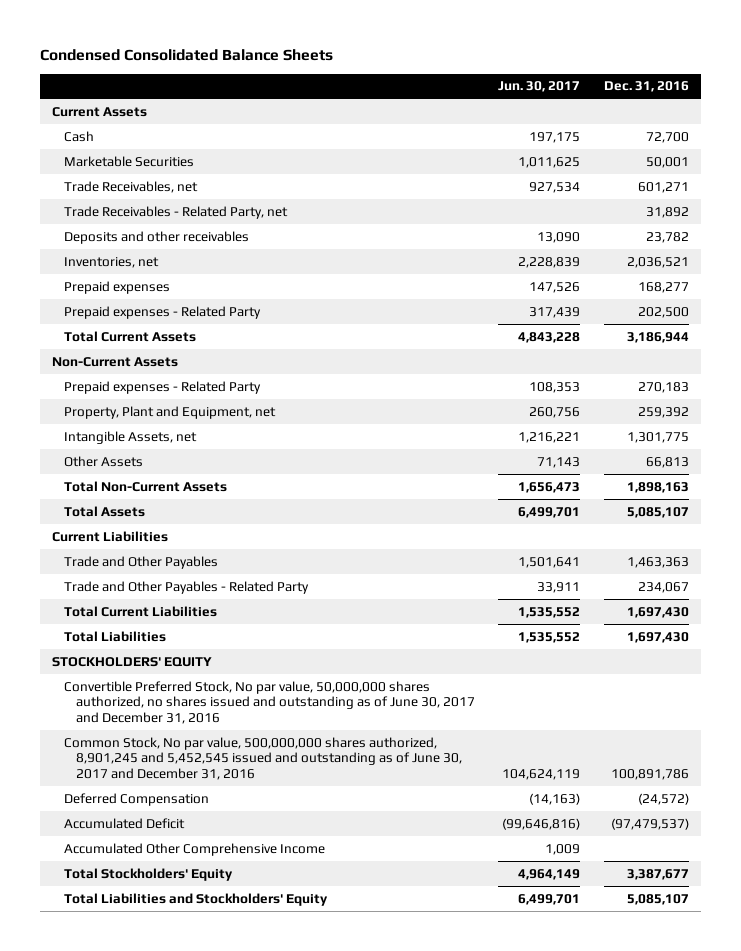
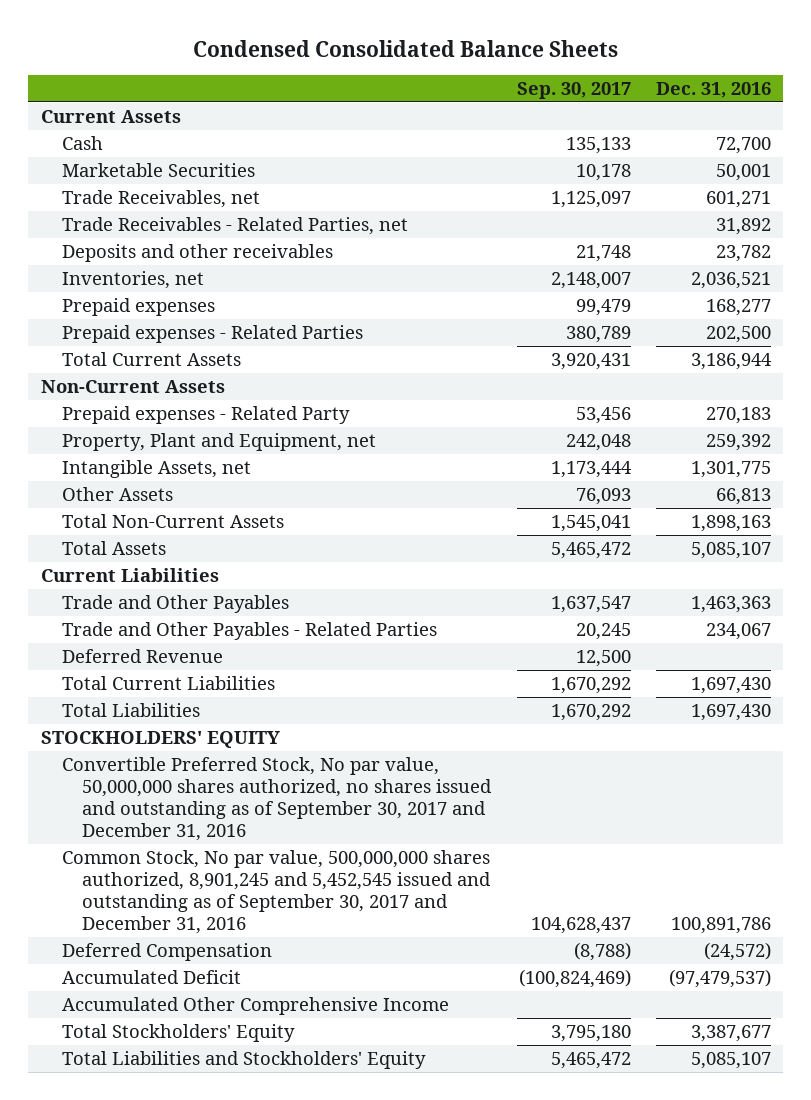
[498,81,581,93] Jun. 30, 2017 -> none
none -> [516,82,631,100] Sep. 30, 2017
[63,205,288,219] Trade Receivables - Related Party, net -> [61,216,408,235] Trade Receivables - Related Parties, net
[63,305,261,319] Prepaid expenses - Related Party -> [61,324,363,343] Prepaid expenses - Related Parties
[63,580,309,594] Trade and Other Payables - Related Party -> [61,621,437,640] Trade and Other Payables - Related Parties
none -> [61,648,223,663] Deferred Revenue
[63,680,475,724] Convertible Preferred Stock, No par value, 50,000,000 shares authorized, no shares issued and outstanding as of June 30, 2017 and December 31, 2016 -> [61,756,493,842] Convertible Preferred Stock, No par value, 50,000,000 shares authorized, no shares issued and outstanding as of September 30, 2017 and December 31, 2016
[63,736,462,780] Common Stock, No par value, 500,000,000 shares authorized, 8,901,245 and 5,452,545 issued and outstanding as of June 30, 2017 and December 31, 2016 -> [61,849,492,935] Common Stock, No par value, 500,000,000 shares authorized, 8,901,245 and 5,452,545 issued and outstanding as of September 30, 2017 and December 31, 2016

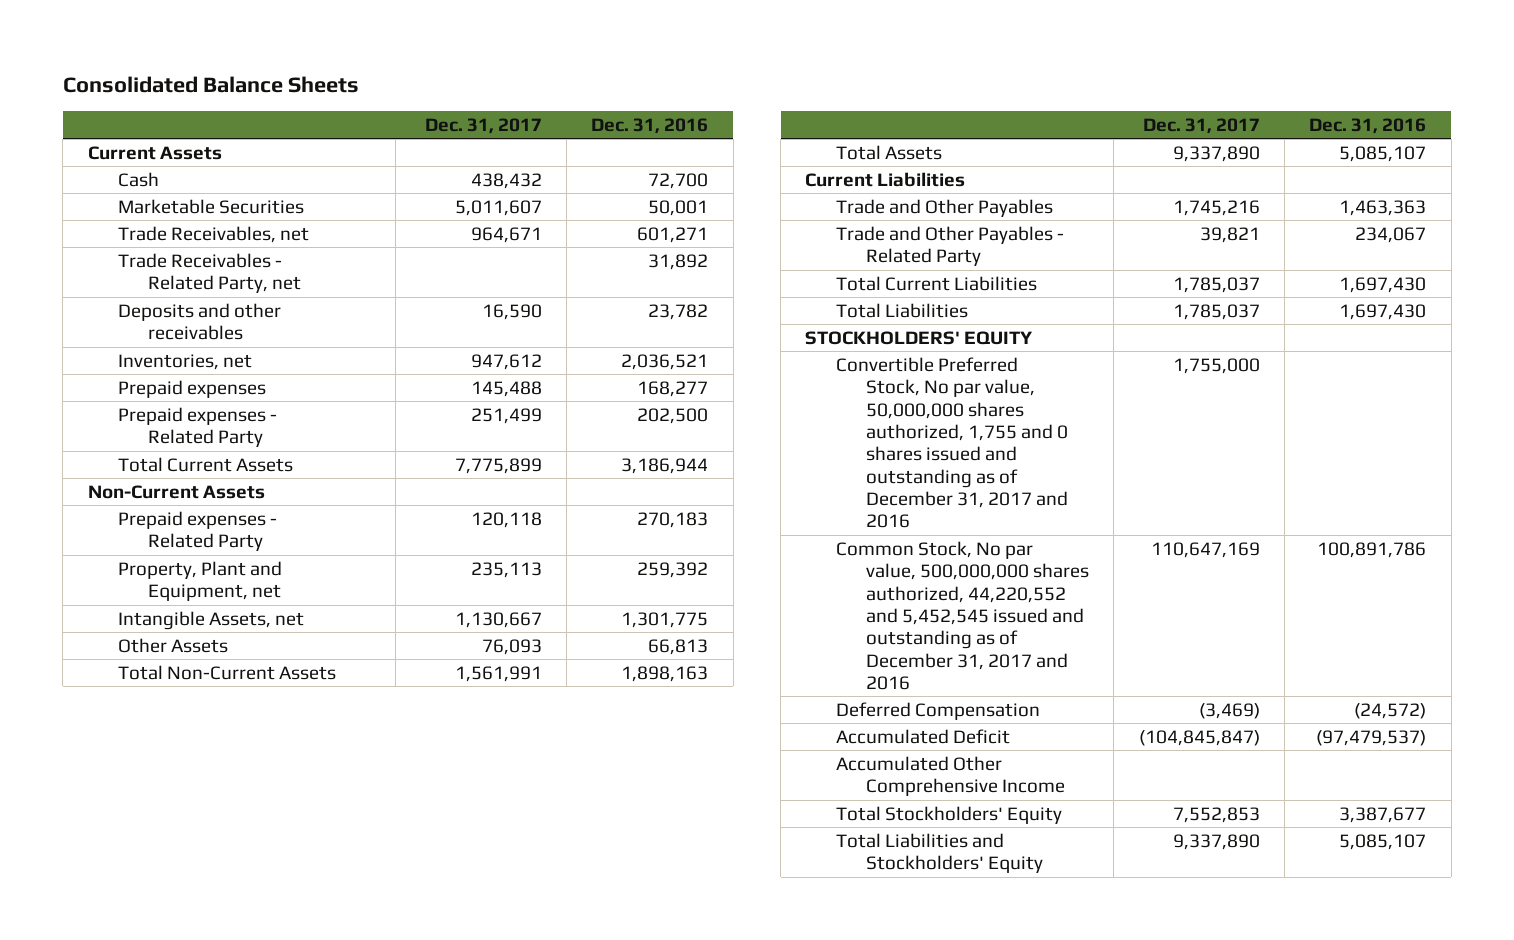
[192,39,618,57] Condensed Consolidated Balance Sheets -> [62,76,359,94] Consolidated Balance Sheets
[516,82,631,100] Sep. 30, 2017 -> none
none -> [424,117,542,134] Dec. 31, 2017
[61,216,408,235] Trade Receivables - Related Parties, net -> [117,252,301,294] Trade Receivables - Related Party, net
[61,324,363,343] Prepaid expenses - Related Parties -> [117,406,277,448] Prepaid expenses - Related Party
[61,648,223,663] Deferred Revenue -> none
[61,621,437,640] Trade and Other Payables - Related Parties -> [835,225,1064,267] Trade and Other Payables - Related Party
[61,756,493,842] Convertible Preferred Stock, No par value, 50,000,000 shares authorized, no shares issued and outstanding as of September 30, 2017 and December 31, 2016 -> [835,356,1068,529] Convertible Preferred Stock, No par value, 50,000,000 shares authorized, 1,755 and 0 shares issued and outstanding as of December 31, 2017 and 2016
[61,849,492,935] Common Stock, No par value, 500,000,000 shares authorized, 8,901,245 and 5,452,545 issued and outstanding as of September 30, 2017 and December 31, 2016 -> [835,540,1089,690] Common Stock, No par value, 500,000,000 shares authorized, 44,220,552 and 5,452,545 issued and outstanding as of December 31, 2017 and 2016

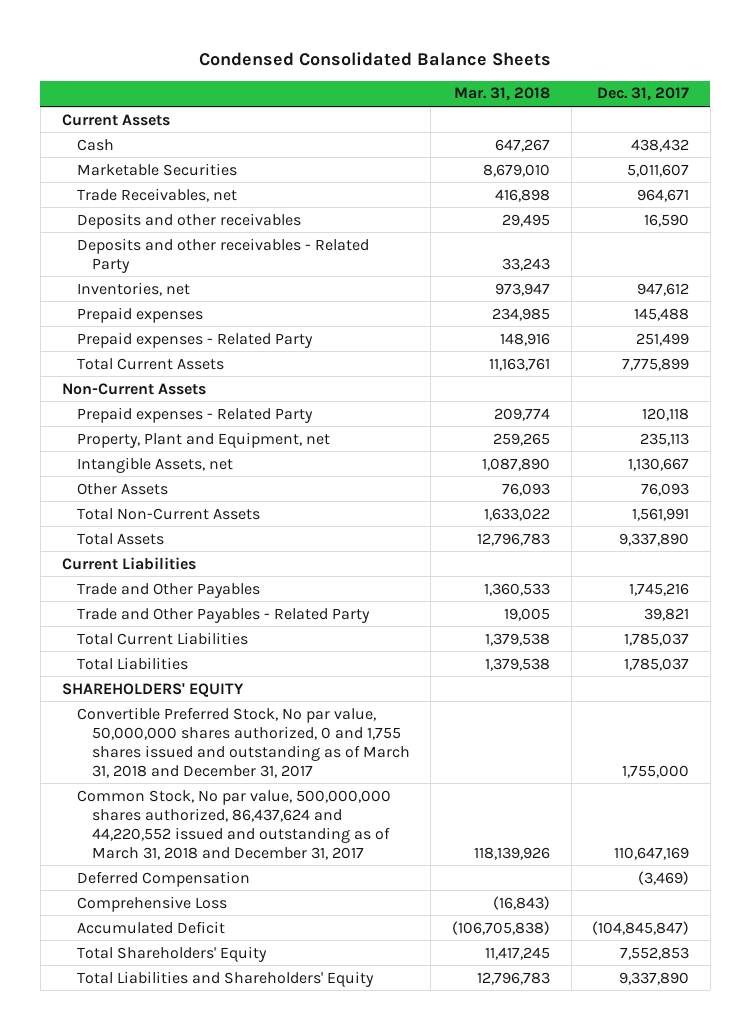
[62,76,359,94] Consolidated Balance Sheets -> [199,52,552,67] Condensed Consolidated Balance Sheets
[591,117,709,134] Dec. 31, 2016 -> none
none -> [454,87,551,102] Mar. 31, 2018
[117,252,301,294] Trade Receivables - Related Party, net -> none
none -> [76,237,369,273] Deposits and other receivables - Related Party
[805,330,1034,345] STOCKHOLDERS' EQUITY -> [61,682,244,697] SHAREHOLDERS' EQUITY
[835,356,1068,529] Convertible Preferred Stock, No par value, 50,000,000 shares authorized, 1,755 and 0 shares issued and outstanding as of December 31, 2017 and 2016 -> [76,706,410,778] Convertible Preferred Stock, No par value, 50,000,000 shares authorized, 0 and 1,755 shares issued and outstanding as of March 31, 2018 and December 31, 2017
[835,540,1089,690] Common Stock, No par value, 500,000,000 shares authorized, 44,220,552 and 5,452,545 issued and outstanding as of December 31, 2017 and 2016 -> [76,789,391,860] Common Stock, No par value, 500,000,000 shares authorized, 86,437,624 and 44,220,552 issued and outstanding as of March 31, 2018 and December 31, 2017
none -> [76,895,227,912] Comprehensive Loss
[835,755,1065,797] Accumulated Other Comprehensive Income -> none
[835,805,1062,824] Total Stockholders' Equity -> [76,945,267,962] Total Shareholders' Equity
[835,832,1043,874] Total Liabilities and Stockholders' Equity -> [76,970,374,987] Total Liabilities and Shareholders' Equity

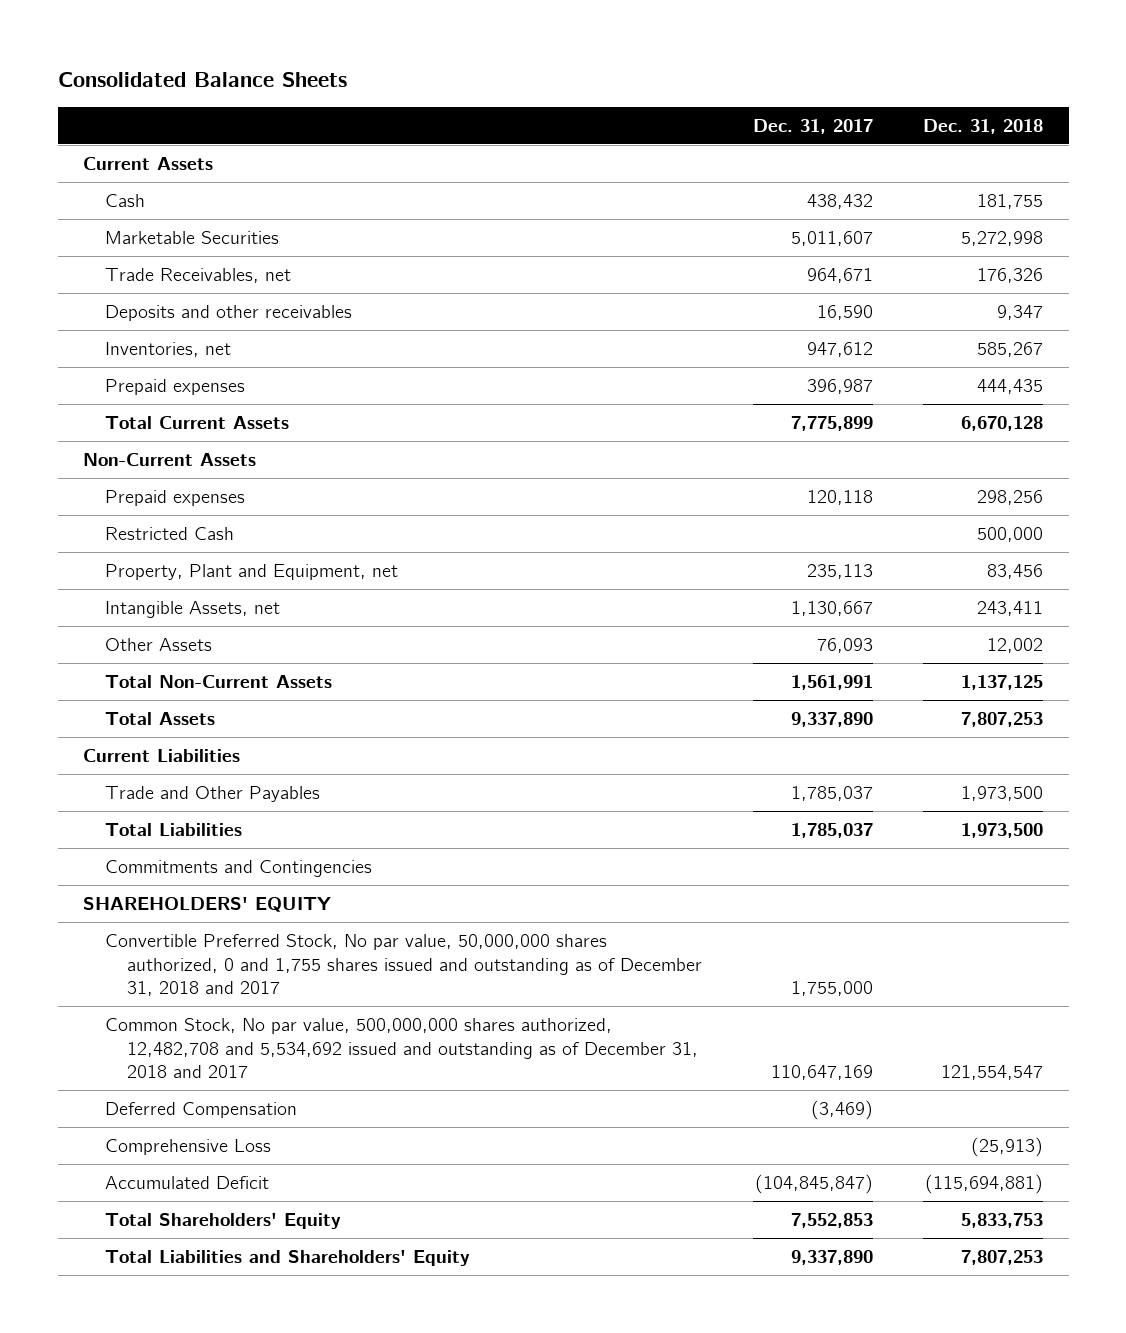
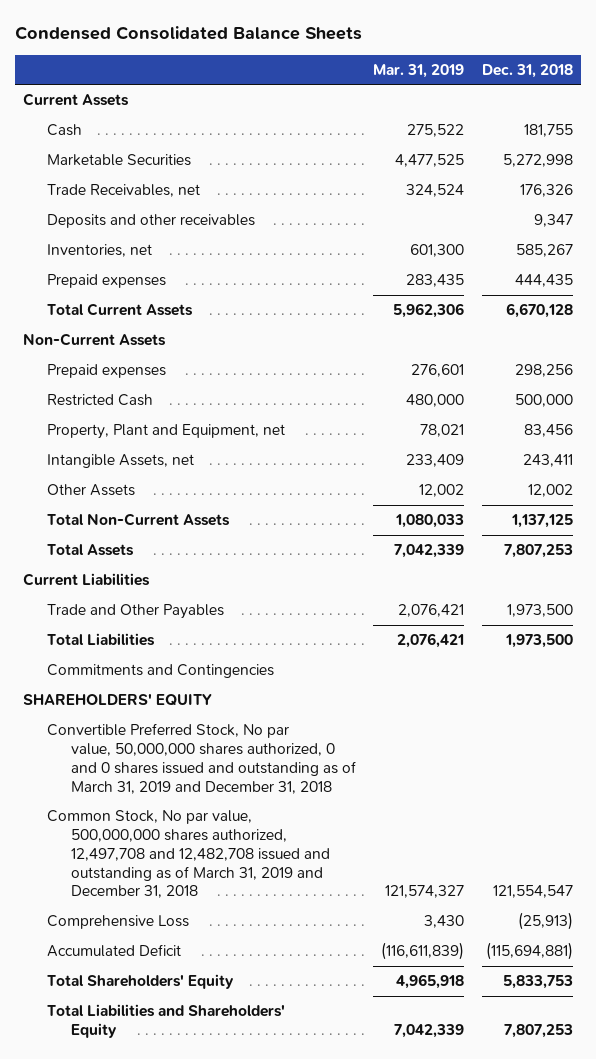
[57,72,347,88] Consolidated Balance Sheets -> [14,25,362,40] Condensed Consolidated Balance Sheets
[752,118,873,134] Dec. 31, 2017 -> none
none -> [373,63,465,78] Mar. 31, 2019
[104,1102,297,1119] Deferred Compensation -> none
[104,934,702,997] Convertible Preferred Stock, No par value, 50,000,000 shares authorized, 0 and 1,755 shares issued and outstanding as of December 31, 2018 and 2017 -> [47,723,356,794] Convertible Preferred Stock, No par value, 50,000,000 shares authorized, 0 and 0 shares issued and outstanding as of March 31, 2019 and December 31, 2018
[104,1018,698,1079] Common Stock, No par value, 500,000,000 shares authorized, 12,482,708 and 5,534,692 issued and outstanding as of December 31, 2018 and 2017 -> [47,810,330,899] Common Stock, No par value, 500,000,000 shares authorized, 12,497,708 and 12,482,708 issued and outstanding as of March 31, 2019 and December 31, 2018

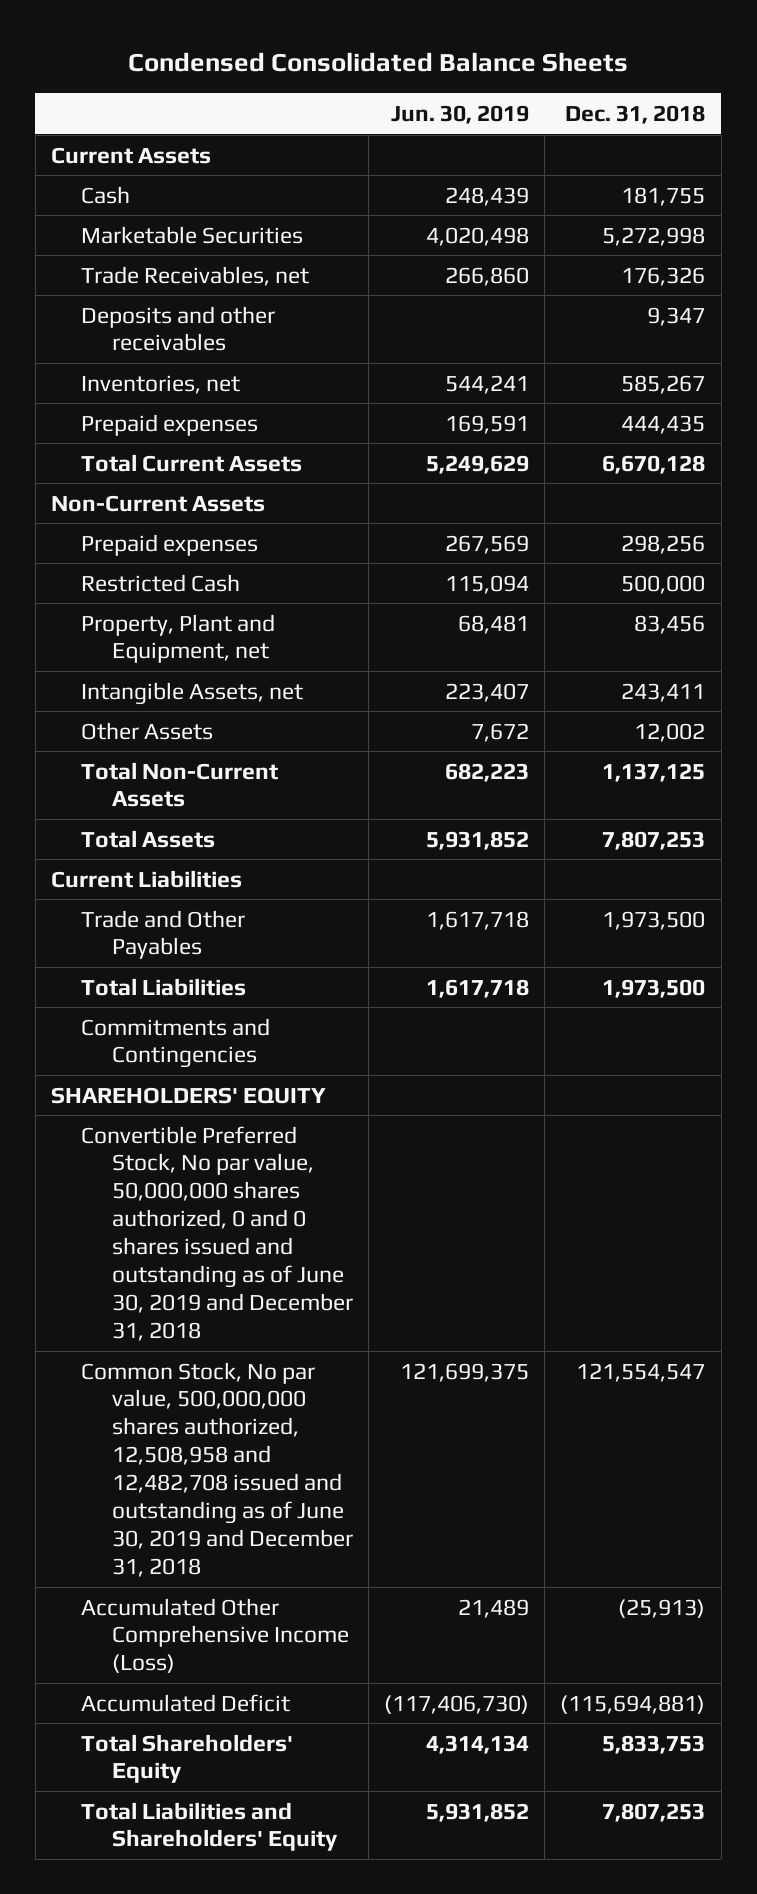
[373,63,465,78] Mar. 31, 2019 -> none
none -> [391,104,530,124] Jun. 30, 2019
[47,723,356,794] Convertible Preferred Stock, No par value, 50,000,000 shares authorized, 0 and 0 shares issued and outstanding as of March 31, 2019 and December 31, 2018 -> [81,1125,353,1341] Convertible Preferred Stock, No par value, 50,000,000 shares authorized, 0 and 0 shares issued and outstanding as of June 30, 2019 and December 31, 2018
[47,810,330,899] Common Stock, No par value, 500,000,000 shares authorized, 12,497,708 and 12,482,708 issued and outstanding as of March 31, 2019 and December 31, 2018 -> [81,1361,353,1577] Common Stock, No par value, 500,000,000 shares authorized, 12,508,958 and 12,482,708 issued and outstanding as of June 30, 2019 and December 31, 2018
[47,915,190,930] Comprehensive Loss -> [81,1597,349,1674] Accumulated Other Comprehensive Income (Loss)

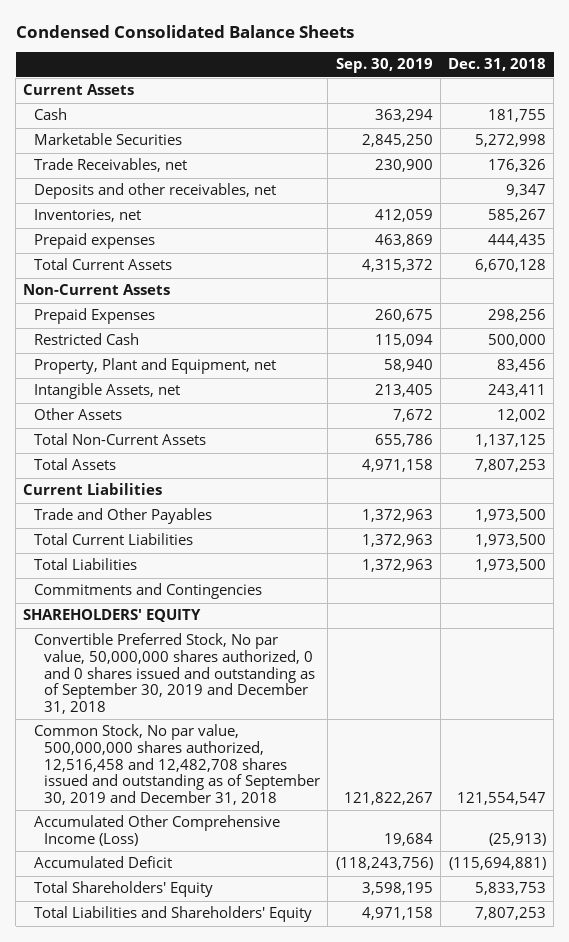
[391,104,530,124] Jun. 30, 2019 -> none
none -> [335,58,433,74] Sep. 30, 2019
[81,305,276,352] Deposits and other receivables -> [33,183,276,200] Deposits and other receivables, net
[81,533,259,556] Prepaid expenses -> [33,308,155,325] Prepaid Expenses
none -> [33,533,193,546] Total Current Liabilities
[81,1125,353,1341] Convertible Preferred Stock, No par value, 50,000,000 shares authorized, 0 and 0 shares issued and outstanding as of June 30, 2019 and December 31, 2018 -> [33,633,316,714] Convertible Preferred Stock, No par value, 50,000,000 shares authorized, 0 and 0 shares issued and outstanding as of September 30, 2019 and December 31, 2018
[81,1361,353,1577] Common Stock, No par value, 500,000,000 shares authorized, 12,508,958 and 12,482,708 issued and outstanding as of June 30, 2019 and December 31, 2018 -> [33,724,321,805] Common Stock, No par value, 500,000,000 shares authorized, 12,516,458 and 12,482,708 shares issued and outstanding as of September 30, 2019 and December 31, 2018

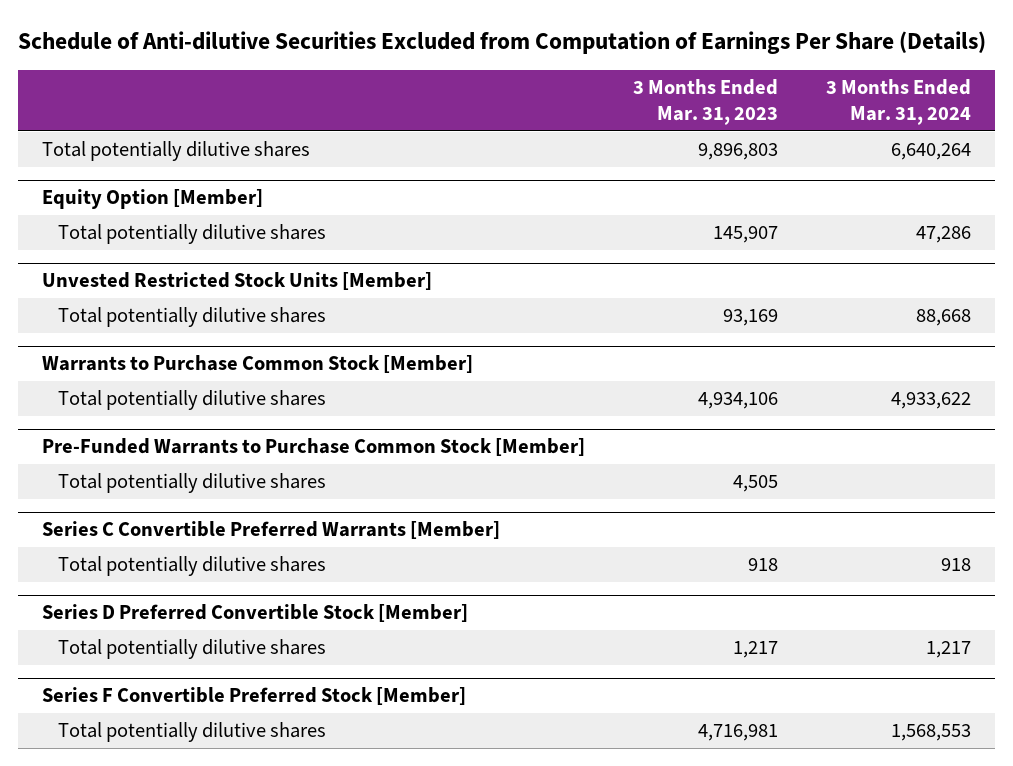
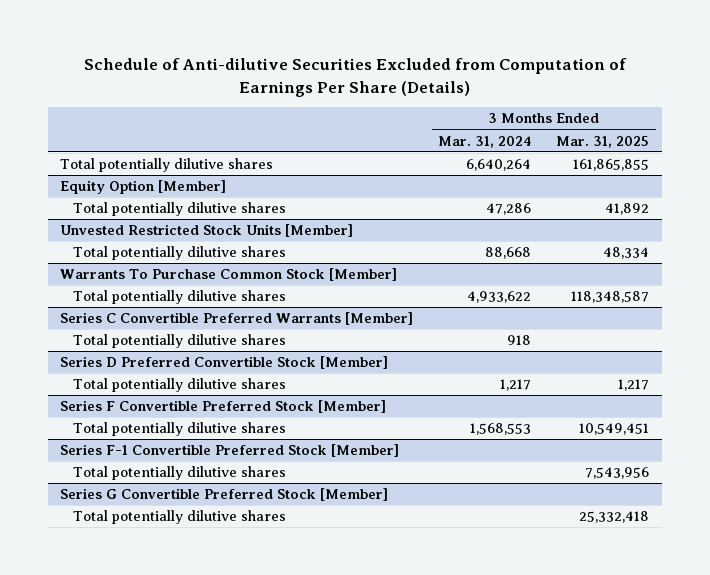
[632,79,778,126] 3 Months Ended Mar. 31, 2023 -> none
none -> [556,135,650,148] Mar. 31, 2025
[41,355,473,374] Warrants to Purchase Common Stock [Member] -> [60,268,398,282] Warrants To Purchase Common Stock [Member]
[41,438,585,457] Pre-Funded Warrants to Purchase Common Stock [Member] -> none
[57,473,326,494] Total potentially dilutive shares -> none
none -> [60,444,400,458] Series F-1 Convertible Preferred Stock [Member]
none -> [73,466,287,481] Total potentially dilutive shares
none -> [60,488,389,502] Series G Convertible Preferred Stock [Member]
none -> [73,510,287,525] Total potentially dilutive shares

